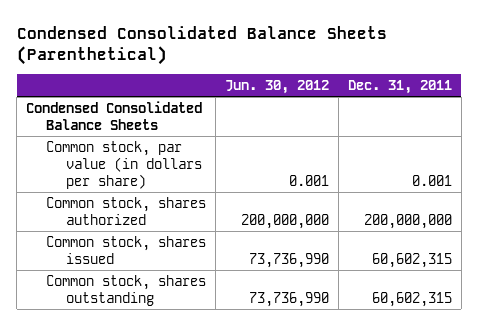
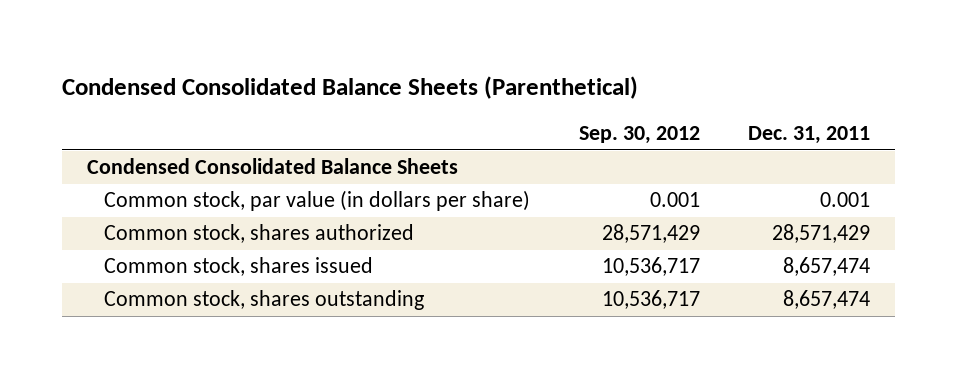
[224,80,329,95] Jun. 30, 2012 -> none
none -> [578,126,700,145] Sep. 30, 2012
[363,213,452,229] 200,000,000 -> [772,224,871,244] 28,571,429
[371,252,452,268] 60,602,315 -> [783,257,871,277] 8,657,474
[371,291,452,307] 60,602,315 -> [783,290,871,310] 8,657,474

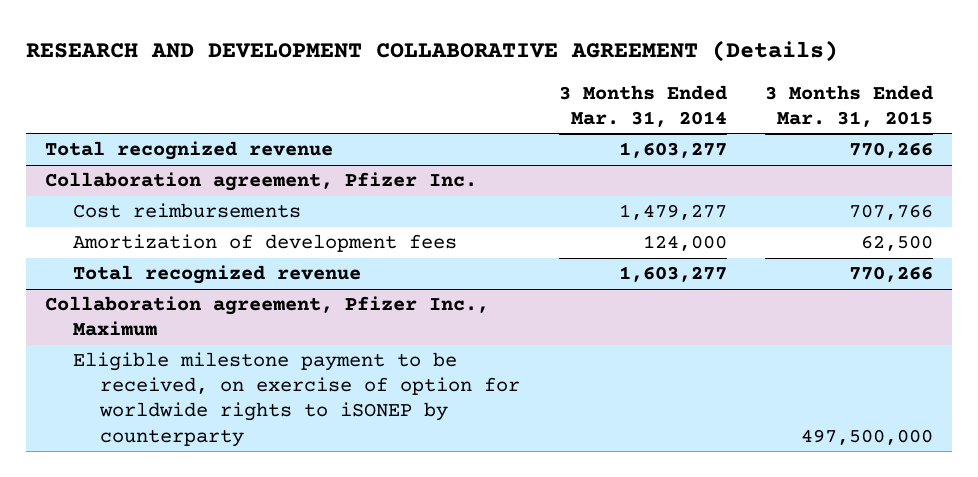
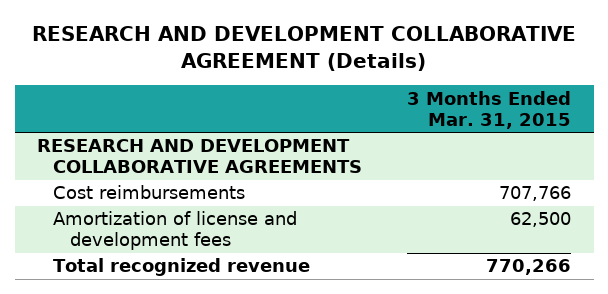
[558,84,727,128] 3 Months Ended Mar. 31, 2014 -> none
[44,141,333,161] Total recognized revenue -> none
[44,172,477,192] Collaboration agreement, Pfizer Inc. -> none
none -> [36,139,363,174] RESEARCH AND DEVELOPMENT COLLABORATIVE AGREEMENTS
[72,234,457,253] Amortization of development fees -> [53,211,298,251] Amortization of license and development fees
[44,296,489,337] Collaboration agreement, Pfizer Inc., Maximum -> none
[72,352,521,447] Eligible milestone payment to be received, on exercise of option for worldwide rights to iSONEP by counterparty -> none

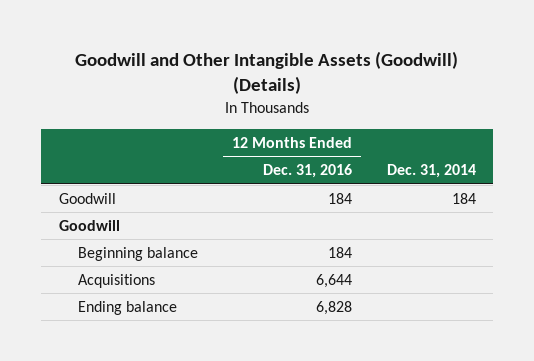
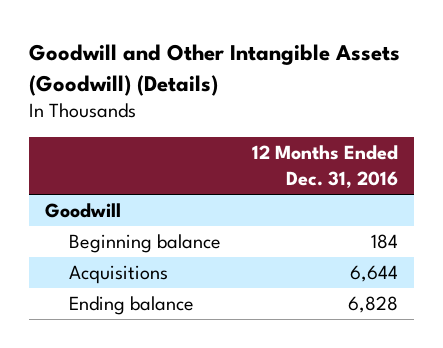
[386,164,476,179] Dec. 31, 2014 -> none
[58,192,116,204] Goodwill -> none

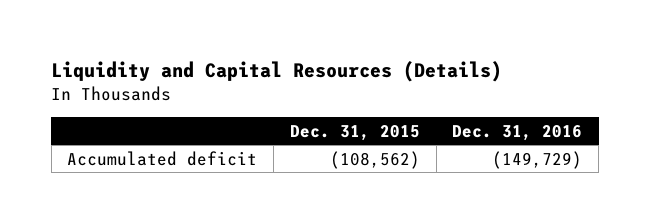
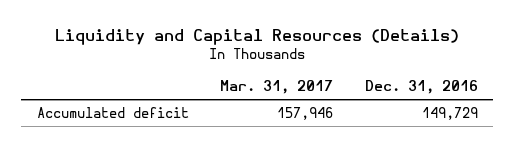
[289,124,420,141] Dec. 31, 2015 -> none
none -> [220,79,334,94] Mar. 31, 2017
[492,150,583,169] (149,729) -> [421,107,478,121] 149,729

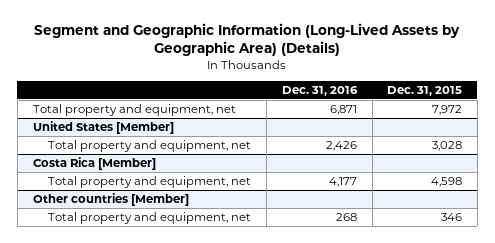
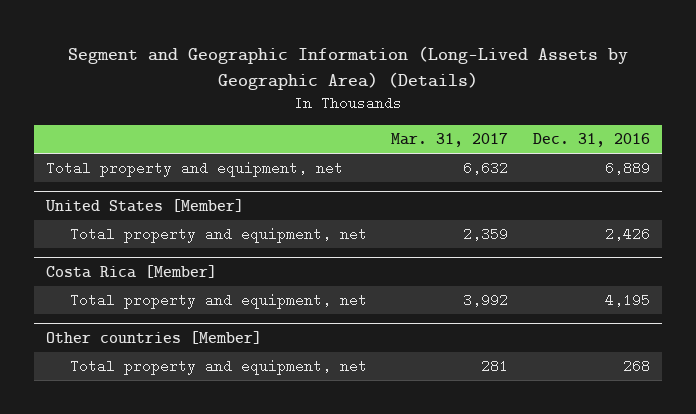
[387,85,463,96] Dec. 31, 2015 -> none
none -> [391,133,509,148] Mar. 31, 2017
[329,105,357,116] 6,871 -> [604,161,650,176] 6,889
[328,177,357,188] 4,177 -> [604,293,650,308] 4,195

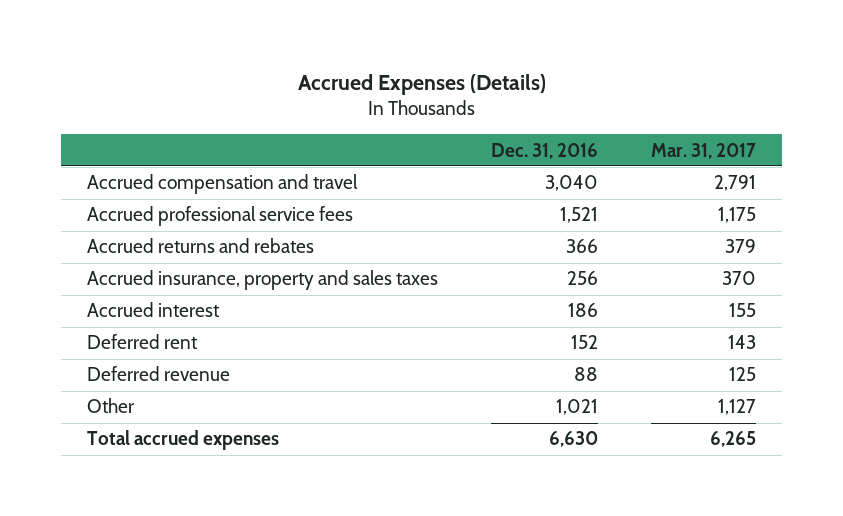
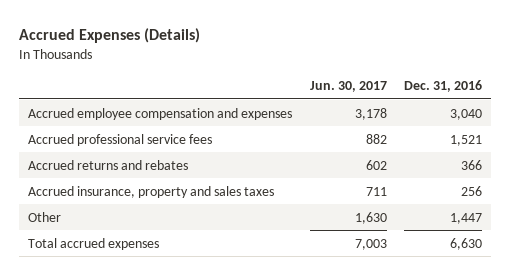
[650,142,756,159] Mar. 31, 2017 -> none
none -> [309,80,387,92] Jun. 30, 2017
[87,174,359,195] Accrued compensation and travel -> [28,107,293,120] Accrued employee compensation and expenses
[87,302,221,318] Accrued interest -> none
[87,334,199,350] Deferred rent -> none
[87,366,231,382] Deferred revenue -> none
[556,399,599,416] 1,021 -> [450,212,483,224] 1,447

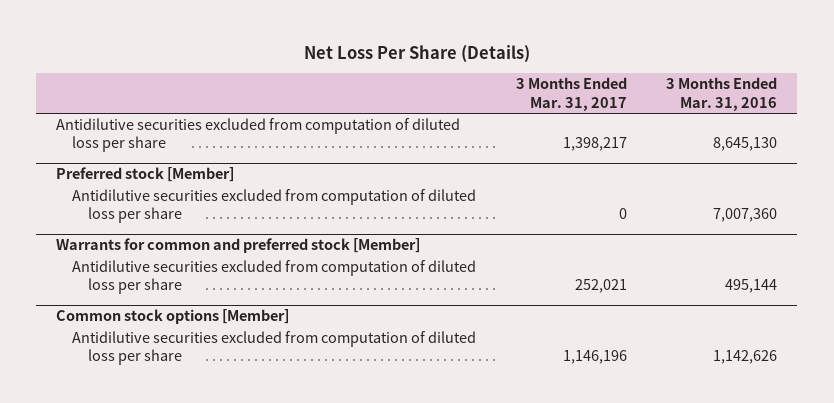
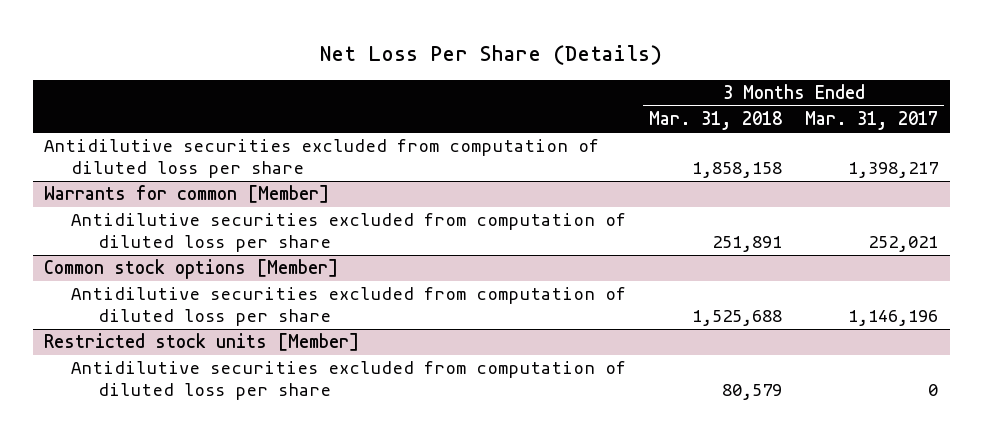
[666,77,778,111] 3 Months Ended Mar. 31, 2016 -> none
none -> [649,111,783,131] Mar. 31, 2018
[56,167,235,183] Preferred stock [Member] -> none
[71,189,476,224] Antidilutive securities excluded from computation of diluted loss per share -> none
[56,238,421,254] Warrants for common and preferred stock [Member] -> [44,185,330,204] Warrants for common [Member]
none -> [44,333,360,352] Restricted stock units [Member]
none -> [71,361,627,401] Antidilutive securities excluded from computation of diluted loss per share

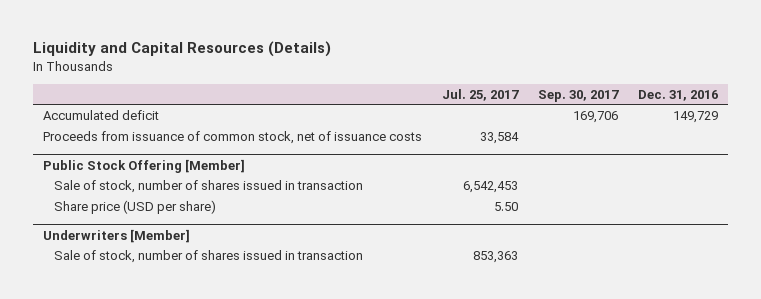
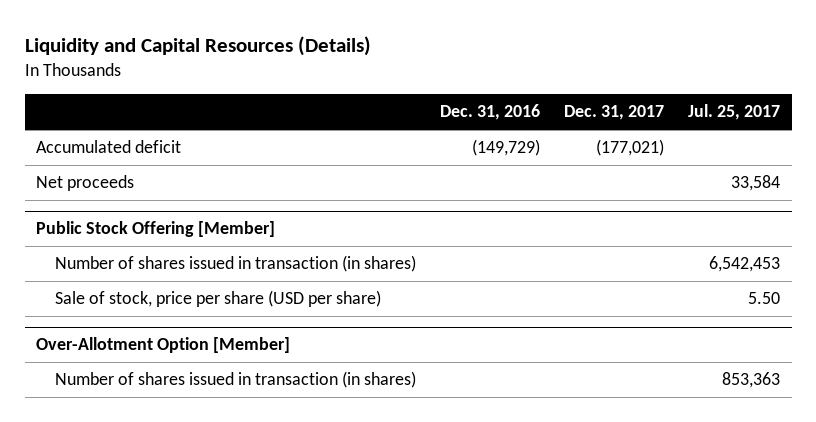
[537,89,619,102] Sep. 30, 2017 -> none
none -> [563,105,664,121] Dec. 31, 2017
[672,110,718,123] 149,729 -> [472,139,541,157] (149,729)
[42,130,422,144] Proceeds from issuance of common stock, net of issuance costs -> [36,175,135,192] Net proceeds
[54,179,364,193] Sale of stock, number of shares issued in transaction -> [55,255,417,273] Number of shares issued in transaction (in shares)
[54,199,217,214] Share price (USD per share) -> [55,290,382,308] Sale of stock, price per share (USD per share)
[42,228,190,243] Underwriters [Member] -> [36,337,291,354] Over-Allotment Option [Member]
[54,249,364,263] Sale of stock, number of shares issued in transaction -> [55,371,417,389] Number of shares issued in transaction (in shares)

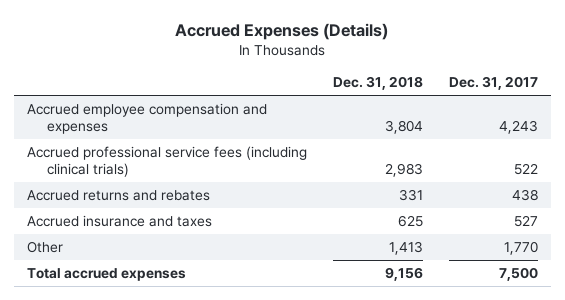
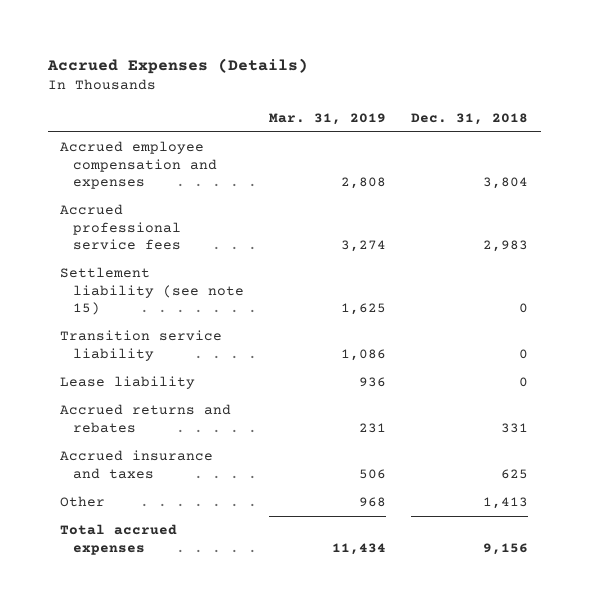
[449,76,539,91] Dec. 31, 2017 -> none
none -> [269,112,387,125] Mar. 31, 2019
[26,146,307,178] Accrued professional service fees (including clinical trials) -> [60,204,182,250] Accrued professional service fees
none -> [60,267,245,315] Settlement liability (see note 15)
none -> [60,330,223,361] Transition service liability
none -> [60,376,196,390] Lease liability

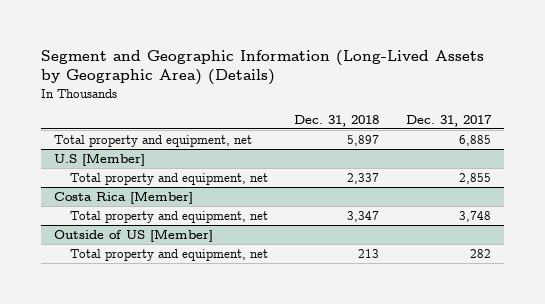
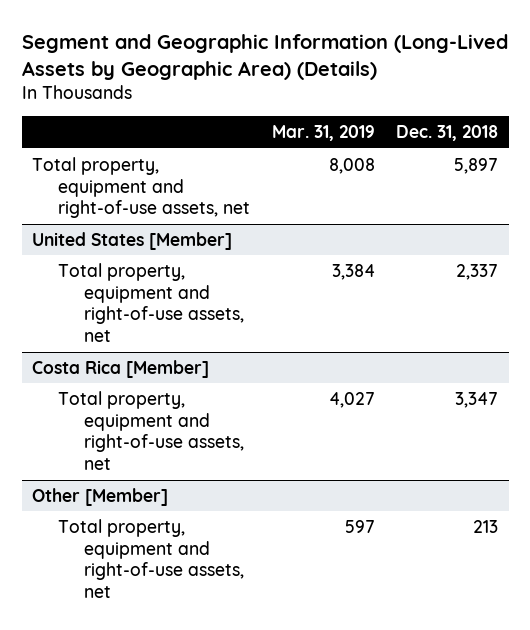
[405,115,492,128] Dec. 31, 2017 -> none
none -> [271,125,375,142] Mar. 31, 2019
[53,134,252,147] Total property and equipment, net -> [32,156,251,219] Total property, equipment and right-of-use assets, net
[53,152,145,166] U.S [Member] -> [32,231,233,250] United States [Member]
[69,172,268,185] Total property and equipment, net -> [58,262,245,343] Total property, equipment and right-of-use assets, net
[53,228,213,242] Outside of US [Member] -> none
[69,210,268,223] Total property and equipment, net -> [58,390,245,471] Total property, equipment and right-of-use assets, net
none -> [32,487,169,506] Other [Member]
[69,248,268,261] Total property and equipment, net -> [58,518,245,599] Total property, equipment and right-of-use assets, net

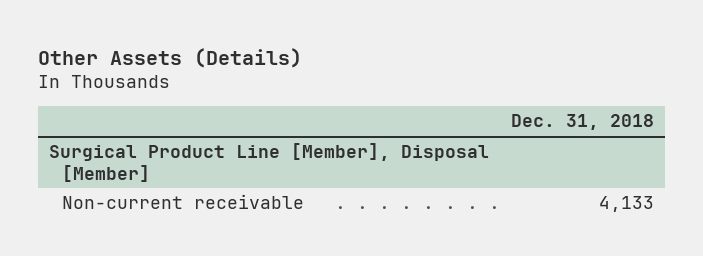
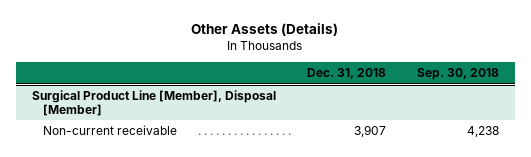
none -> [417,68,500,81] Sep. 30, 2018
[599,196,655,213] 4,133 -> [353,124,386,137] 3,907

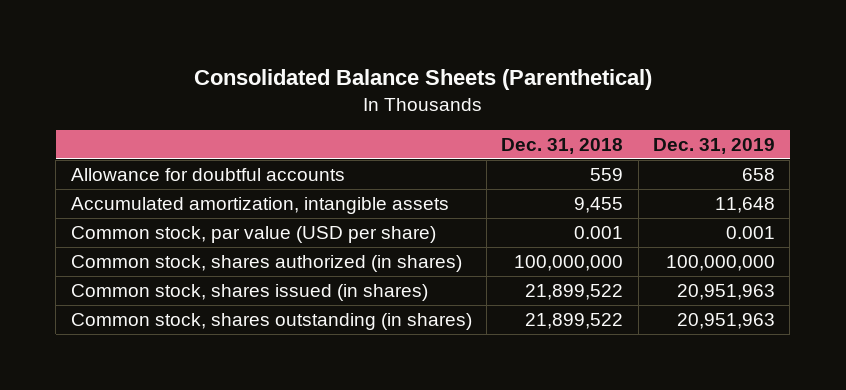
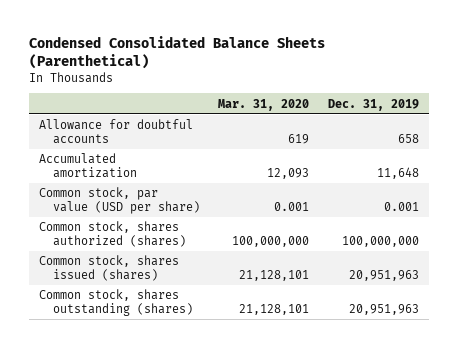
[193,69,652,91] Consolidated Balance Sheets (Parenthetical) -> [29,35,326,69] Condensed Consolidated Balance Sheets (Parenthetical)
[501,137,624,154] Dec. 31, 2018 -> none
none -> [218,98,310,111] Mar. 31, 2020
[70,197,449,215] Accumulated amortization, intangible assets -> [38,153,137,179] Accumulated amortization
[70,255,462,273] Common stock, shares authorized (in shares) -> [38,221,186,248] Common stock, shares authorized (shares)
[70,284,428,302] Common stock, shares issued (in shares) -> [38,255,179,282] Common stock, shares issued (shares)
[70,313,472,331] Common stock, shares outstanding (in shares) -> [38,289,193,317] Common stock, shares outstanding (shares)

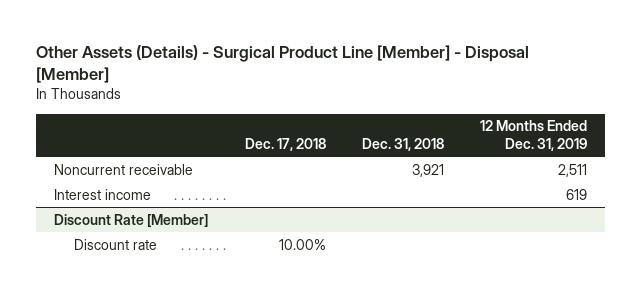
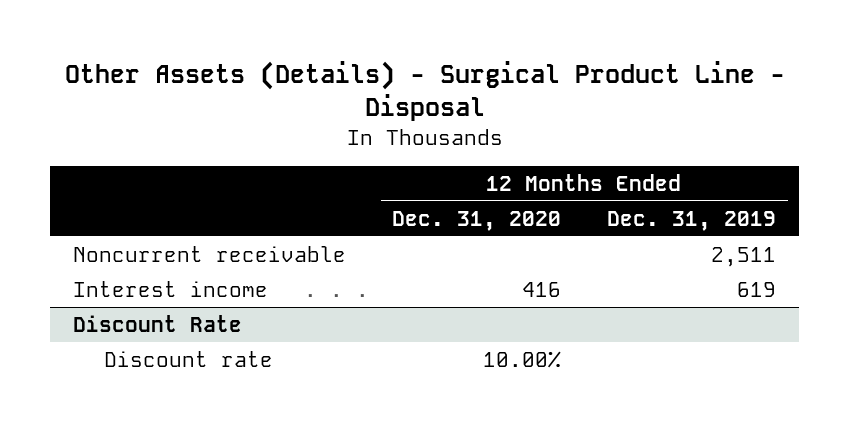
[36,45,530,84] Other Assets (Details) - Surgical Product Line [Member] - Disposal [Member] -> [64,61,785,122] Other Assets (Details) - Surgical Product Line - Disposal
[244,137,326,151] Dec. 17, 2018 -> none
[361,137,444,151] Dec. 31, 2018 -> none
none -> [392,210,562,231] Dec. 31, 2020
[54,213,209,227] Discount Rate [Member] -> [73,314,243,332] Discount Rate

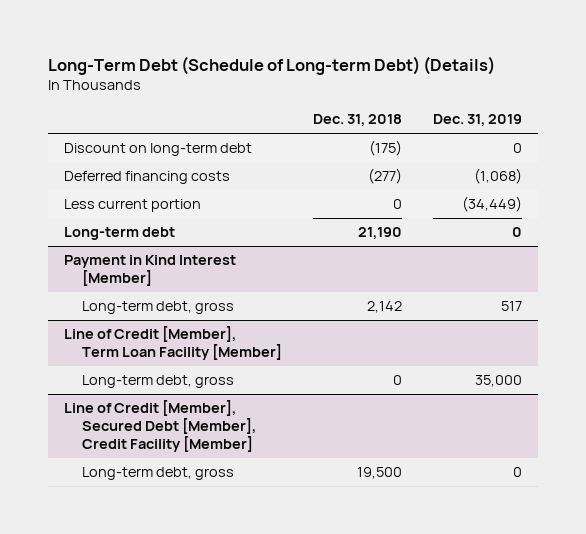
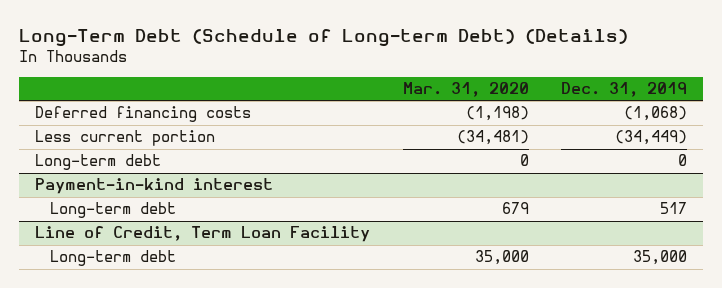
[313,114,403,127] Dec. 31, 2018 -> none
none -> [402,82,529,98] Mar. 31, 2020
[64,143,253,157] Discount on long-term debt -> none
[64,400,256,453] Line of Credit [Member], Secured Debt [Member], Credit Facility [Member] -> none
[81,467,234,481] Long-term debt, gross -> none
[64,255,237,287] Payment in Kind Interest [Member] -> [35,178,274,195] Payment-in-kind interest
[81,301,234,315] Long-term debt, gross -> [50,202,177,219] Long-term debt
[64,326,282,361] Line of Credit [Member], Term Loan Facility [Member] -> [35,226,371,243] Line of Credit, Term Loan Facility
[81,375,234,389] Long-term debt, gross -> [50,250,177,267] Long-term debt

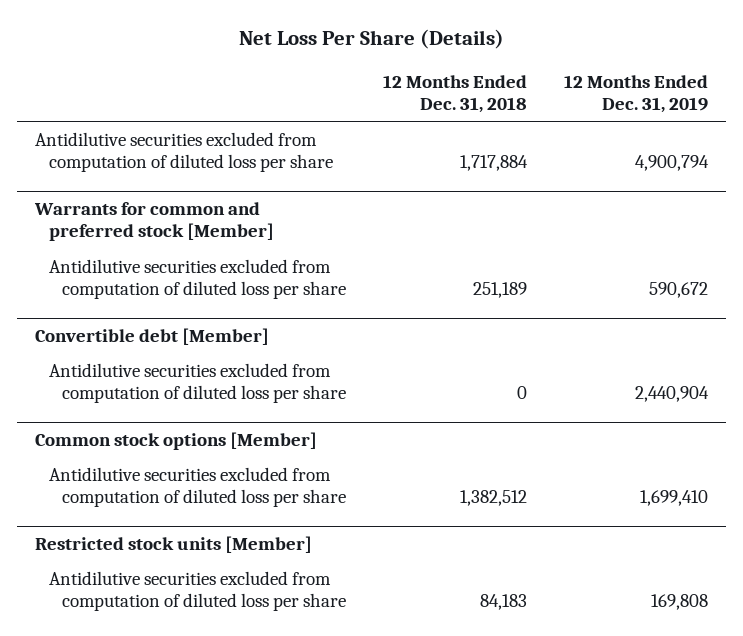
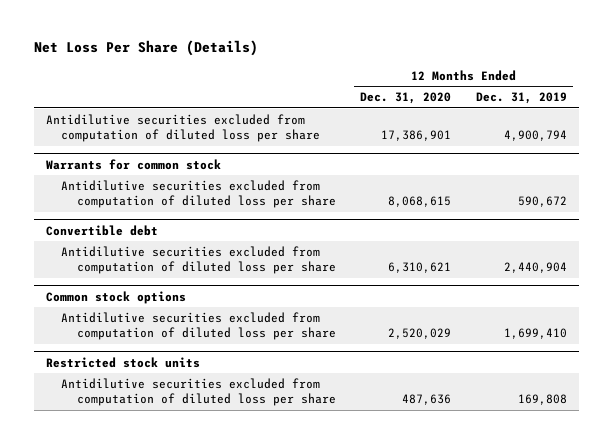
[383,74,528,113] 12 Months Ended Dec. 31, 2018 -> none
none -> [360,92,452,105] Dec. 31, 2020
[34,202,274,242] Warrants for common and preferred stock [Member] -> [45,158,221,170] Warrants for common stock
[35,328,270,346] Convertible debt [Member] -> [45,224,158,236] Convertible debt
[35,432,318,451] Common stock options [Member] -> [45,290,186,304] Common stock options
[35,536,313,554] Restricted stock units [Member] -> [45,356,200,368] Restricted stock units

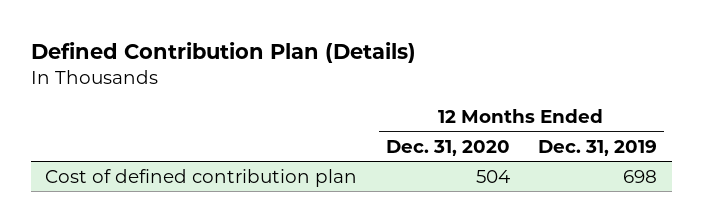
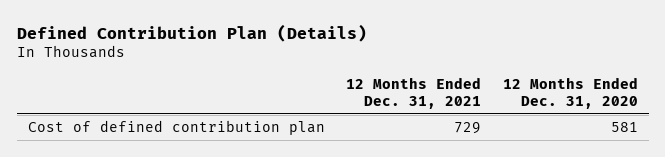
[538,139,658,156] Dec. 31, 2019 -> none
none -> [346,76,482,110] 12 Months Ended Dec. 31, 2021
[475,170,510,184] 504 -> [610,122,638,133] 581

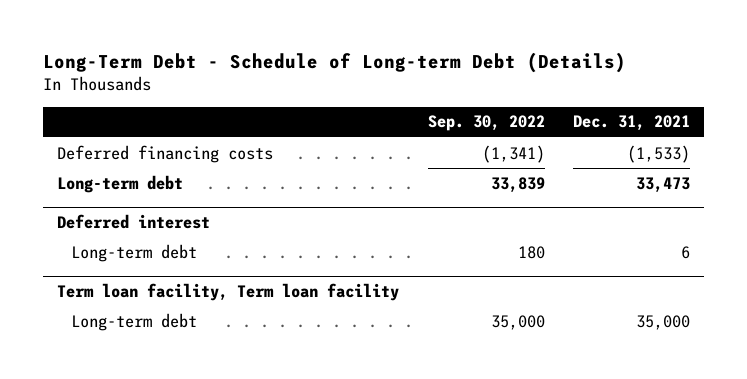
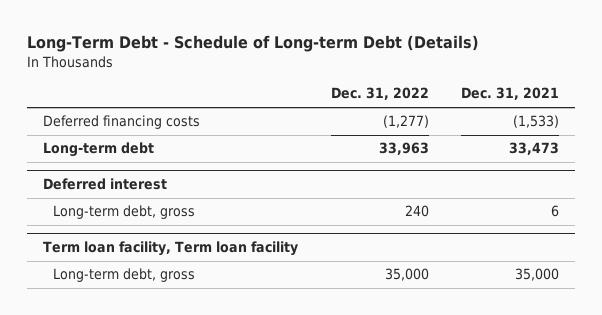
[427,115,545,132] Sep. 30, 2022 -> none
none -> [330,87,429,101] Dec. 31, 2022
[70,243,197,262] Long-term debt -> [53,205,196,220] Long-term debt, gross
[70,312,197,331] Long-term debt -> [53,268,196,283] Long-term debt, gross

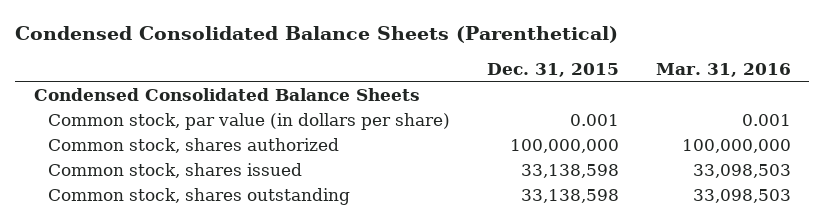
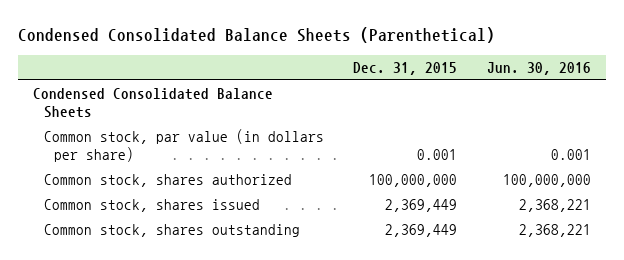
[655,63,791,78] Mar. 31, 2016 -> none
none -> [487,61,592,75] Jun. 30, 2016
[520,164,619,179] 33,138,598 -> [385,199,458,213] 2,369,449
[520,189,619,204] 33,138,598 -> [385,224,458,238] 2,369,449

